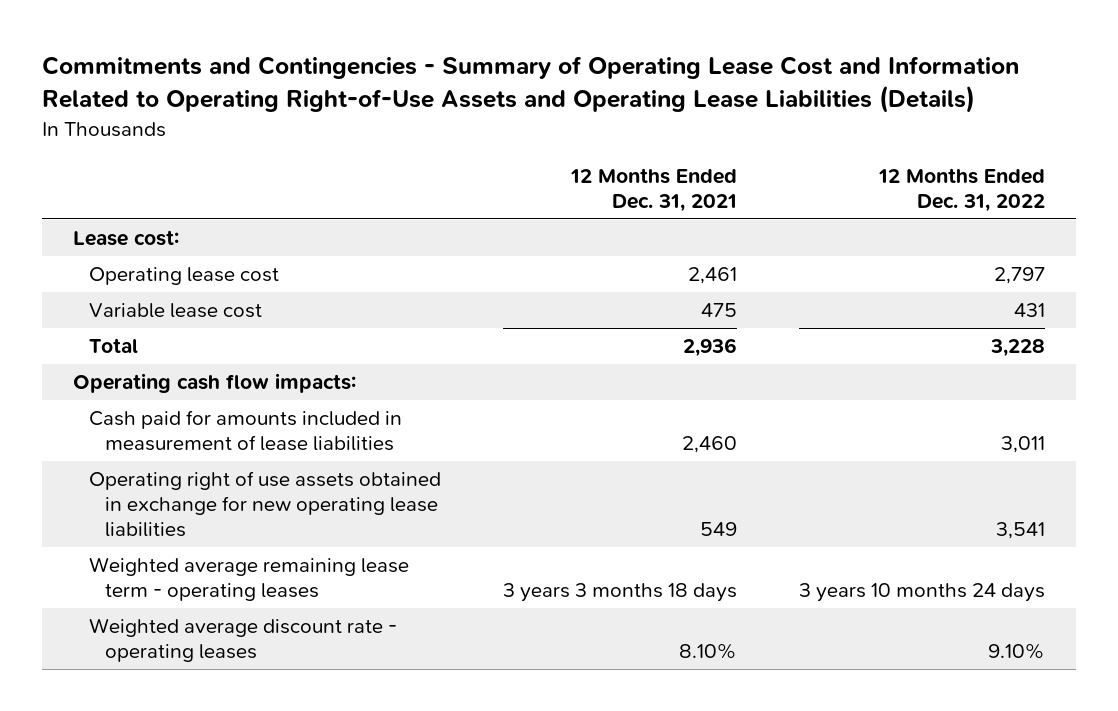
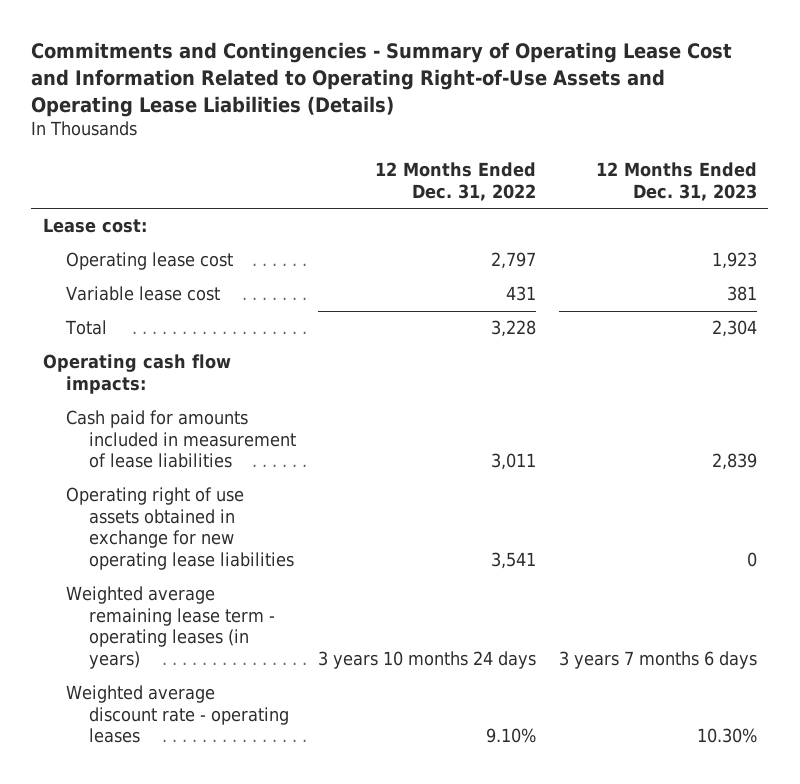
[569,167,737,212] 12 Months Ended Dec. 31, 2021 -> none
none -> [596,162,758,201] 12 Months Ended Dec. 31, 2023
[88,557,409,602] Weighted average remaining lease term - operating leases -> [65,586,275,669] Weighted average remaining lease term - operating leases (in years)

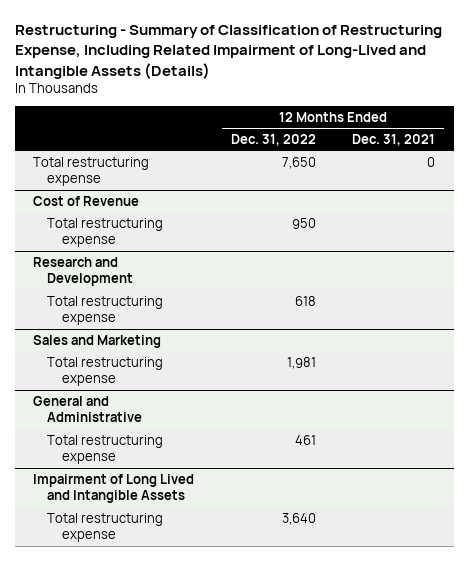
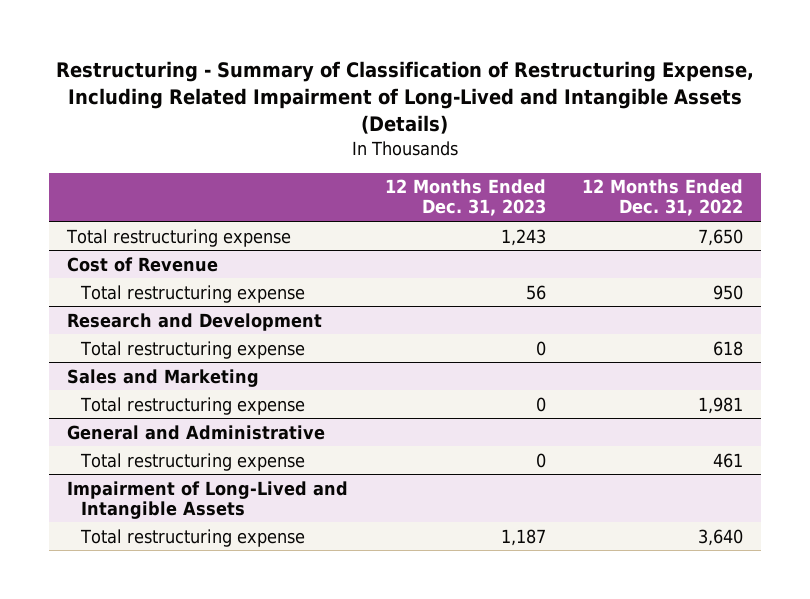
[352,134,436,147] Dec. 31, 2021 -> none
none -> [384,179,546,217] 12 Months Ended Dec. 31, 2023
[33,473,195,504] Impairment of Long Lived and Intangible Assets -> [67,480,349,519] Impairment of Long-Lived and Intangible Assets

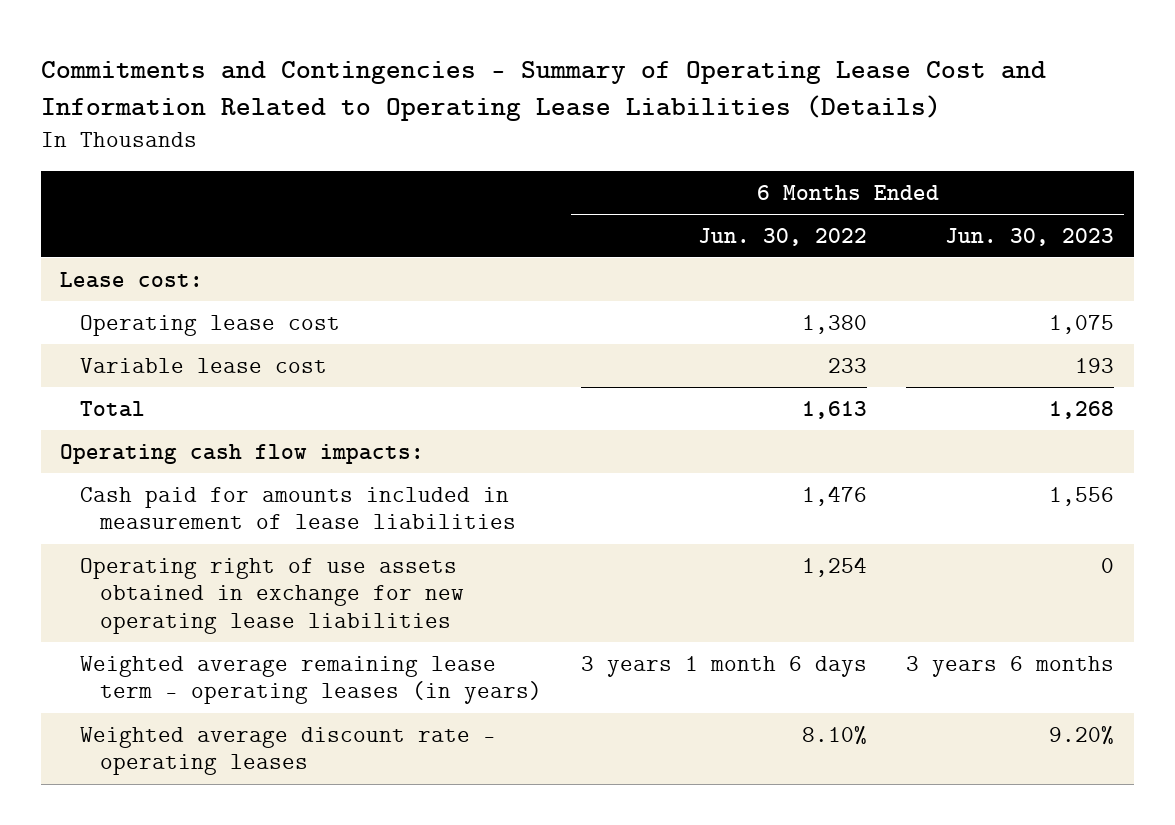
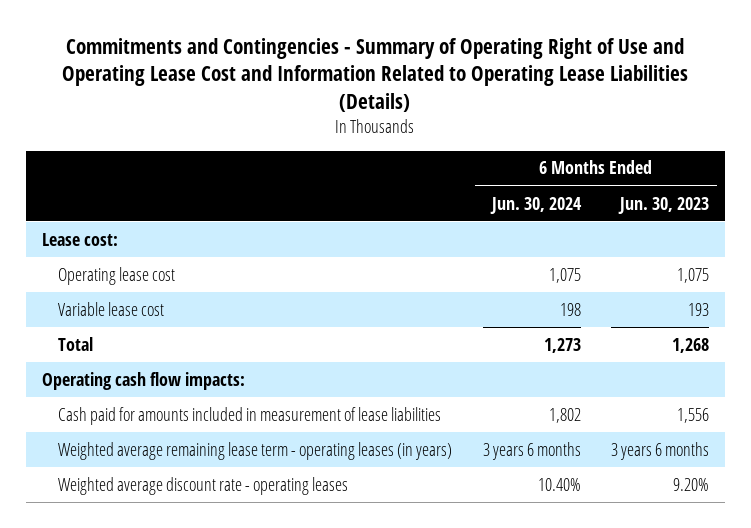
[40,60,1046,122] Commitments and Contingencies - Summary of Operating Lease Cost and Information Related to Operating Lease Liabilities (Details) -> [62,37,689,112] Commitments and Contingencies - Summary of Operating Right of Use and Operating Lease Cost and Information Related to Operating Lease Liabilities (Details)
[698,227,868,246] Jun. 30, 2022 -> none
none -> [489,196,582,214] Jun. 30, 2024
[80,557,465,635] Operating right of use assets obtained in exchange for new operating lease liabilities -> none

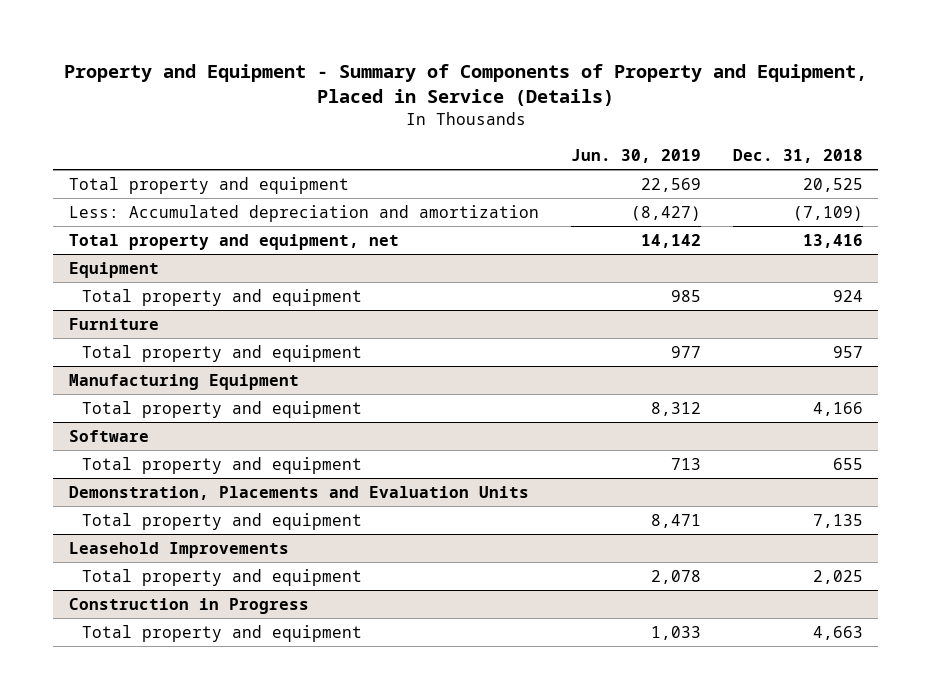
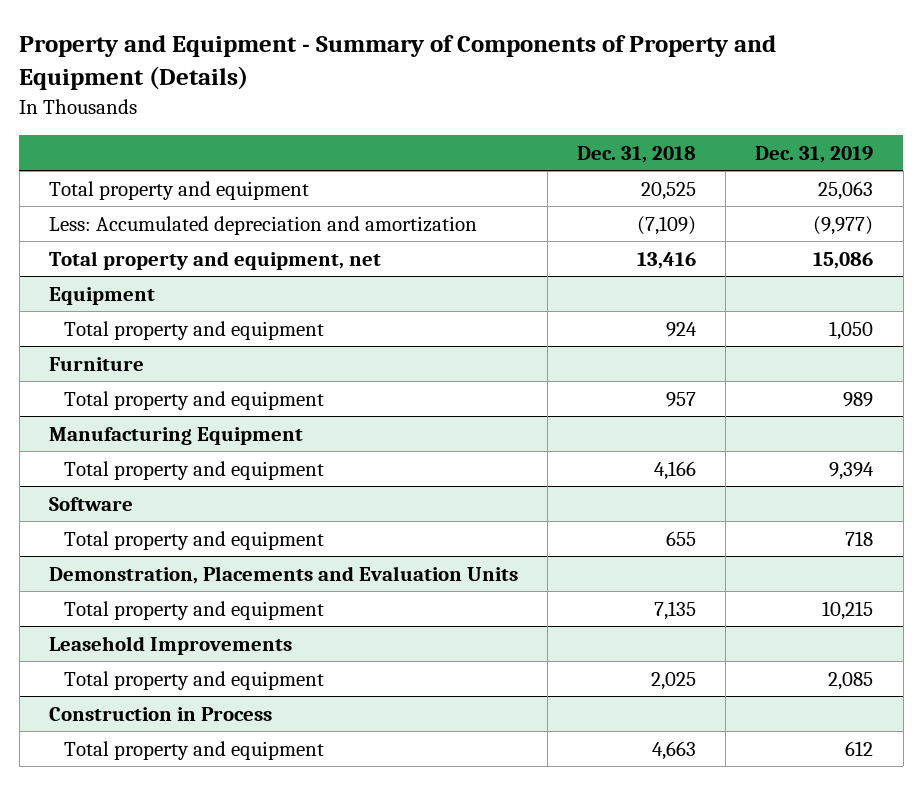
[63,64,867,107] Property and Equipment - Summary of Components of Property and Equipment, Placed in Service (Details) -> [19,35,777,90] Property and Equipment - Summary of Components of Property and Equipment (Details)
[570,148,701,163] Jun. 30, 2019 -> none
none -> [755,145,874,163] Dec. 31, 2019
[69,597,310,614] Construction in Progress -> [48,706,272,721] Construction in Process

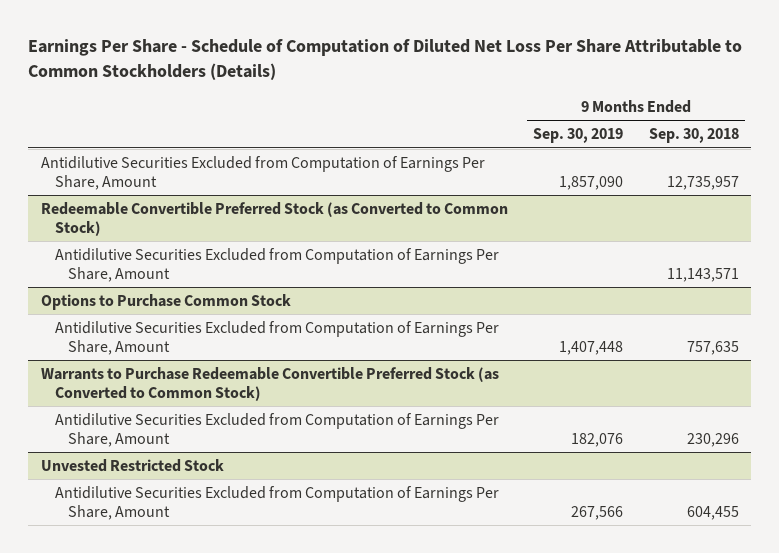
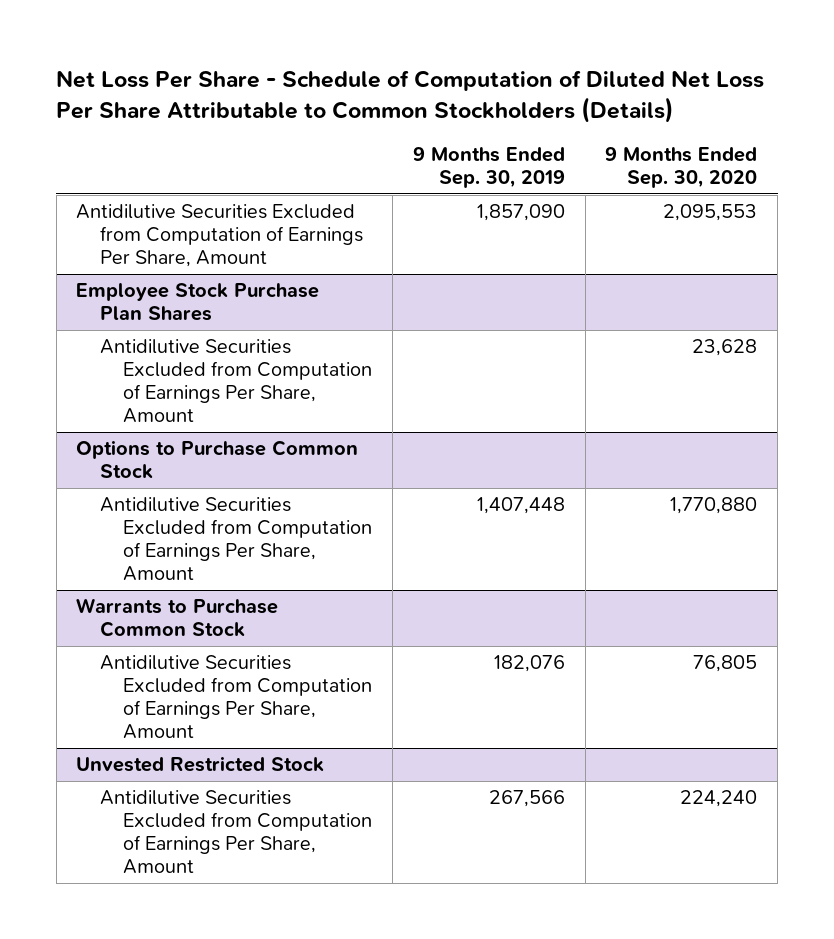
[27,39,742,80] Earnings Per Share - Schedule of Computation of Diluted Net Loss Per Share Attributable to Common Stockholders (Details) -> [56,70,765,123] Net Loss Per Share - Schedule of Computation of Diluted Net Loss Per Share Attributable to Common Stockholders (Details)
[648,128,739,144] Sep. 30, 2018 -> none
none -> [605,146,758,188] 9 Months Ended Sep. 30, 2020
[40,201,508,236] Redeemable Convertible Preferred Stock (as Converted to Common Stock) -> none
none -> [76,283,320,322] Employee Stock Purchase Plan Shares
[40,366,499,401] Warrants to Purchase Redeemable Convertible Preferred Stock (as Converted to Common Stock) -> [76,598,279,638] Warrants to Purchase Common Stock

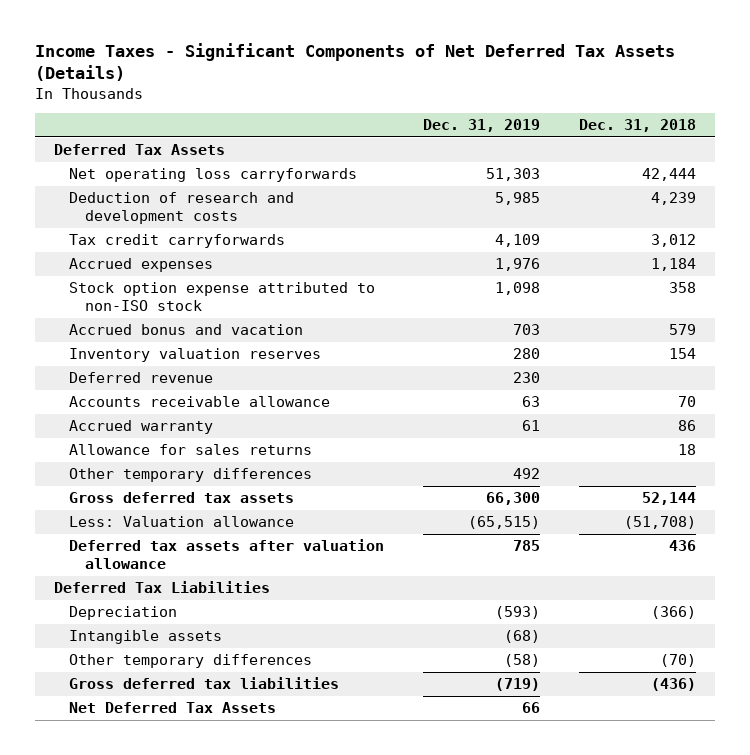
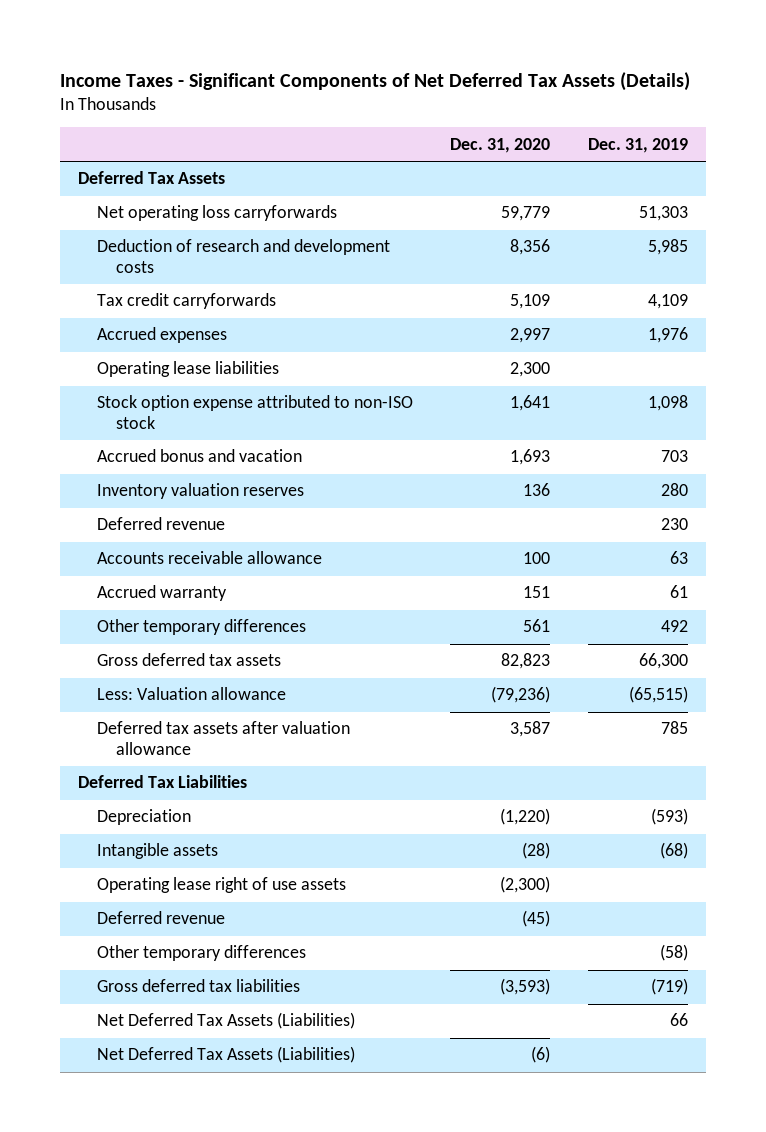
[578,119,696,133] Dec. 31, 2018 -> none
none -> [450,137,551,153] Dec. 31, 2020
none -> [96,361,279,378] Operating lease liabilities
[69,444,313,456] Allowance for sales returns -> none
none -> [96,877,346,894] Operating lease right of use assets
none -> [96,911,225,925] Deferred revenue
[69,702,277,714] Net Deferred Tax Assets -> [96,1012,355,1030] Net Deferred Tax Assets (Liabilities)
none -> [96,1046,355,1064] Net Deferred Tax Assets (Liabilities)

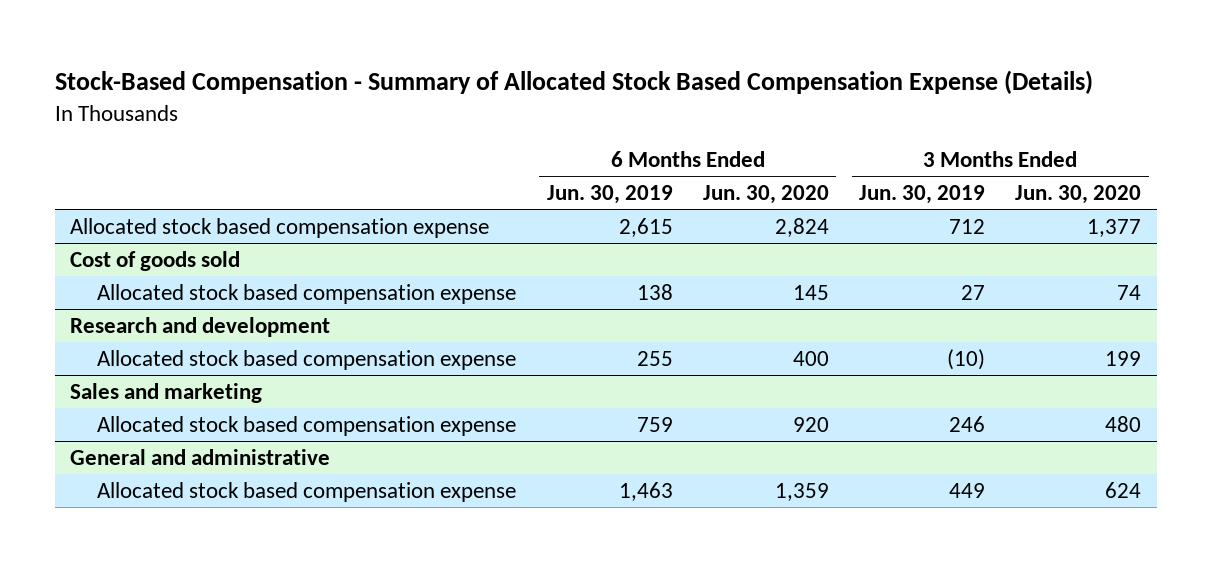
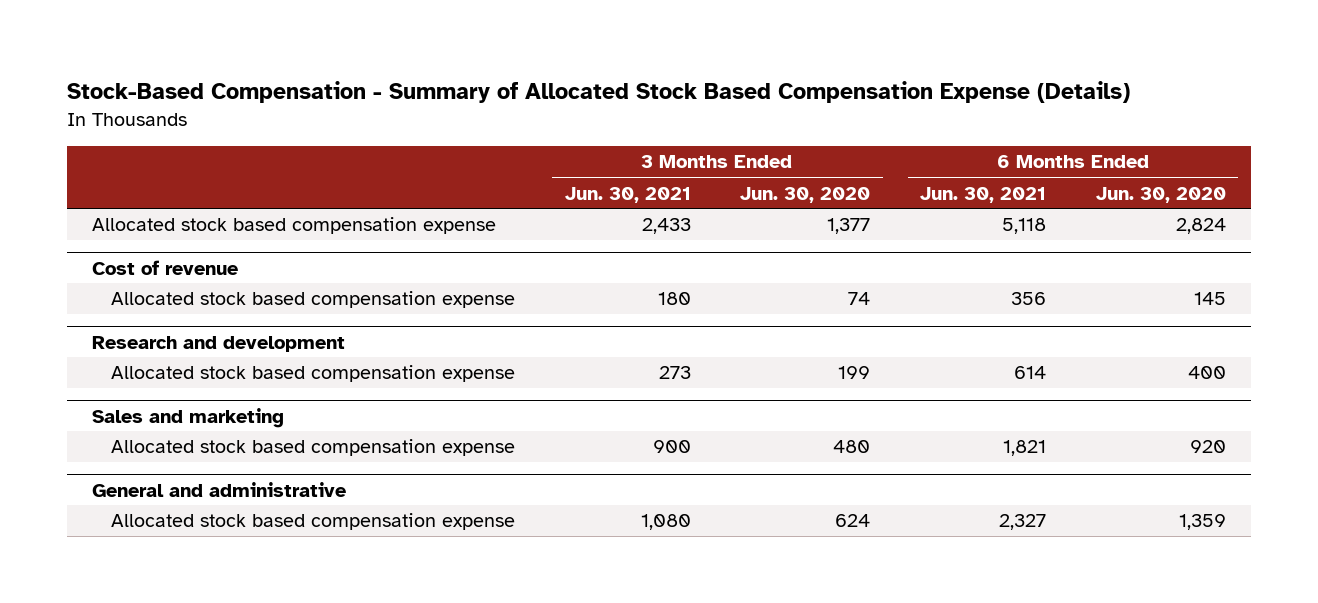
[546,185,673,205] Jun. 30, 2019 -> none
[859,185,986,205] Jun. 30, 2019 -> none
none -> [564,186,691,203] Jun. 30, 2021
none -> [919,186,1046,203] Jun. 30, 2021
[70,250,241,271] Cost of goods sold -> [92,259,239,275] Cost of revenue

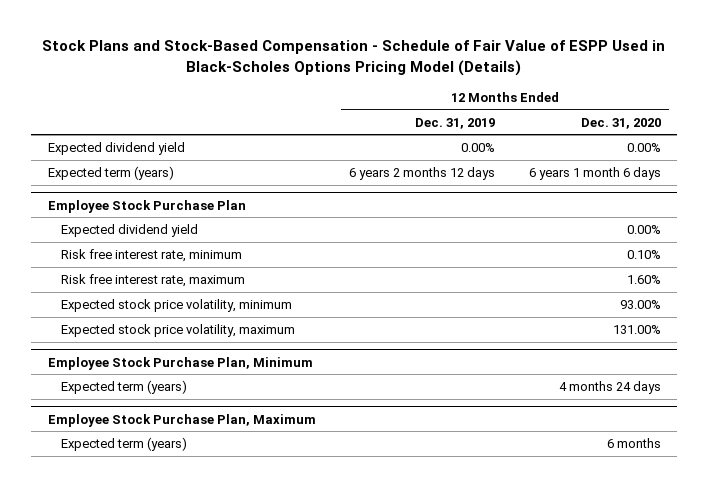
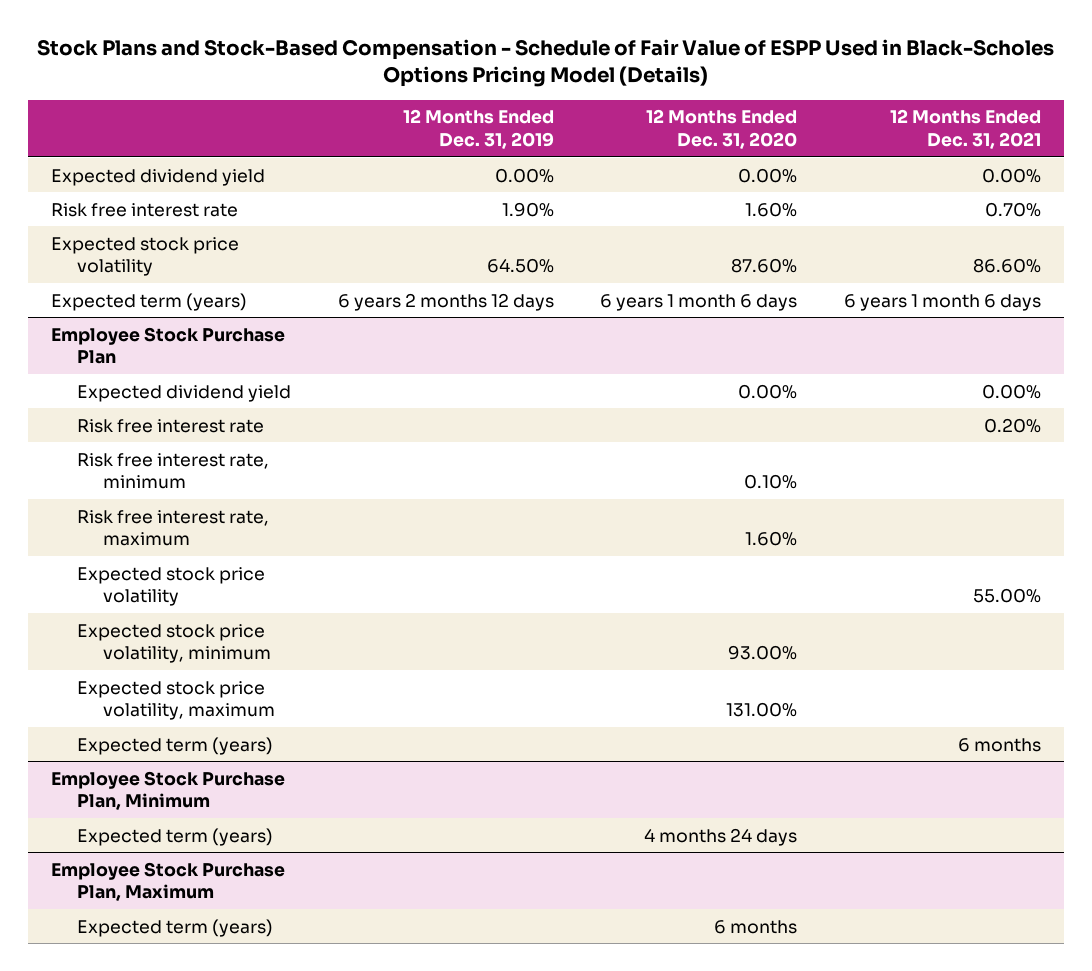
none -> [890,109,1042,149] 12 Months Ended Dec. 31, 2021
none -> [51,202,239,217] Risk free interest rate
none -> [51,236,240,277] Expected stock price volatility
none -> [77,418,265,433] Risk free interest rate
none -> [77,566,266,607] Expected stock price volatility
none -> [77,736,274,755] Expected term (years)

